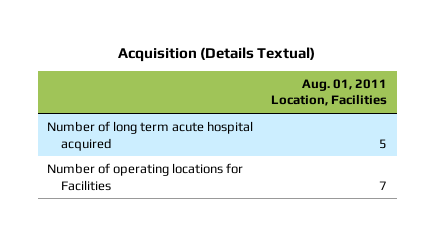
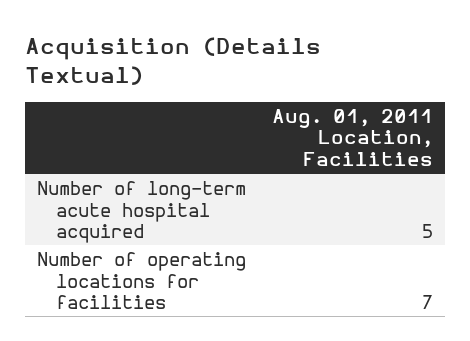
[46,121,253,151] Number of long term acute hospital acquired -> [37,181,247,244] Number of long-term acute hospital acquired
[46,163,243,191] Number of operating locations for Facilities -> [37,252,247,310] Number of operating locations for facilities

